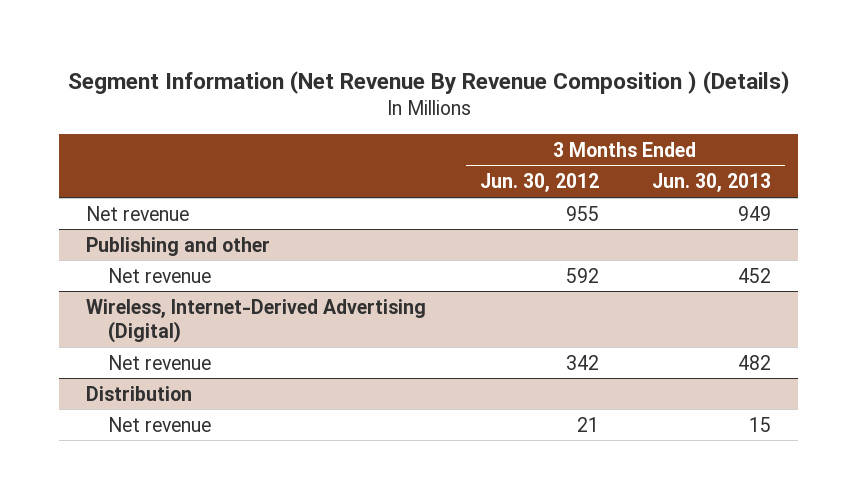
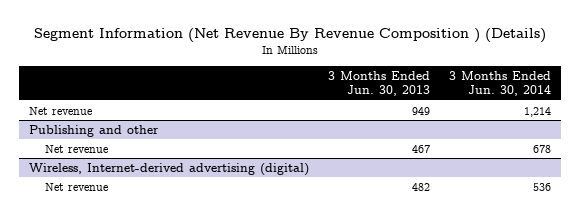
[479,173,599,193] Jun. 30, 2012 -> none
none -> [449,70,552,97] 3 Months Ended Jun. 30, 2014
[738,267,772,283] 452 -> [411,144,430,153] 467
[85,298,426,343] Wireless, Internet-Derived Advertising (Digital) -> [28,162,309,176] Wireless, Internet-derived advertising (digital)
[85,385,192,401] Distribution -> none
[108,416,212,432] Net revenue -> none

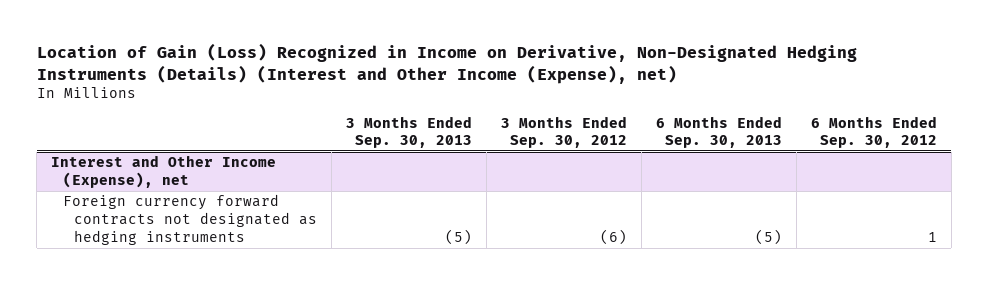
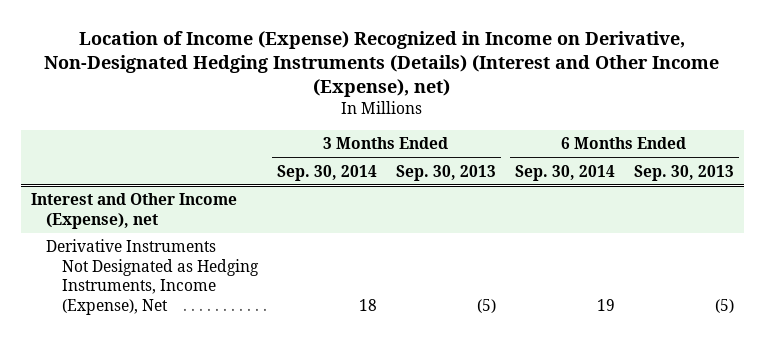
[36,43,857,84] Location of Gain (Loss) Recognized in Income on Derivative, Non-Designated Hedging Instruments (Details) (Interest and Other Income (Expense), net) -> [44,31,720,98] Location of Income (Expense) Recognized in Income on Derivative, Non-Designated Hedging Instruments (Details) (Interest and Other Income (Expense), net)
[501,115,628,149] 3 Months Ended Sep. 30, 2012 -> none
[810,115,937,149] 6 Months Ended Sep. 30, 2012 -> none
none -> [276,164,377,181] Sep. 30, 2014
none -> [514,164,615,181] Sep. 30, 2014
[62,194,318,245] Foreign currency forward contracts not designated as hedging instruments -> [46,239,259,316] Derivative Instruments Not Designated as Hedging Instruments, Income (Expense), Net

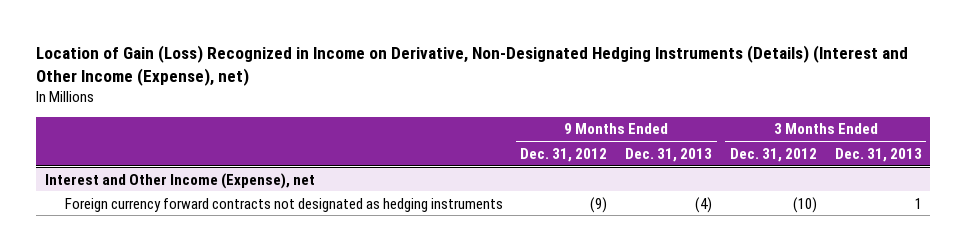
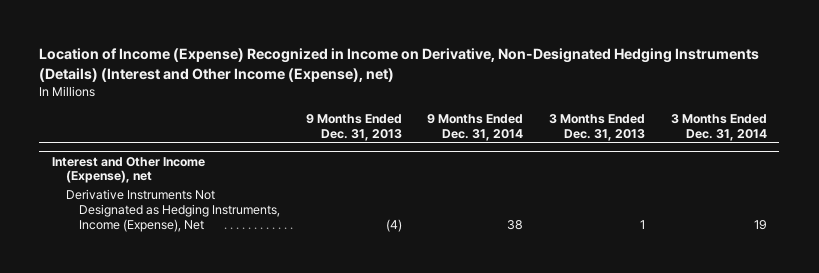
[35,44,908,86] Location of Gain (Loss) Recognized in Income on Derivative, Non-Designated Hedging Instruments (Details) (Interest and Other Income (Expense), net) -> [39,48,760,82] Location of Income (Expense) Recognized in Income on Derivative, Non-Designated Hedging Instruments (Details) (Interest and Other Income (Expense), net)
[520,147,608,162] Dec. 31, 2012 -> none
[729,147,817,162] Dec. 31, 2012 -> none
none -> [427,113,524,141] 9 Months Ended Dec. 31, 2014
none -> [670,113,767,141] 3 Months Ended Dec. 31, 2014
[64,197,503,212] Foreign currency forward contracts not designated as hedging instruments -> [65,189,281,232] Derivative Instruments Not Designated as Hedging Instruments, Income (Expense), Net

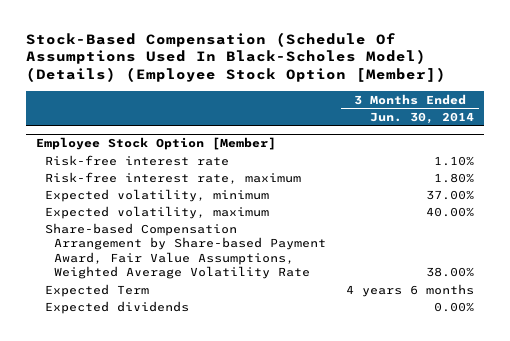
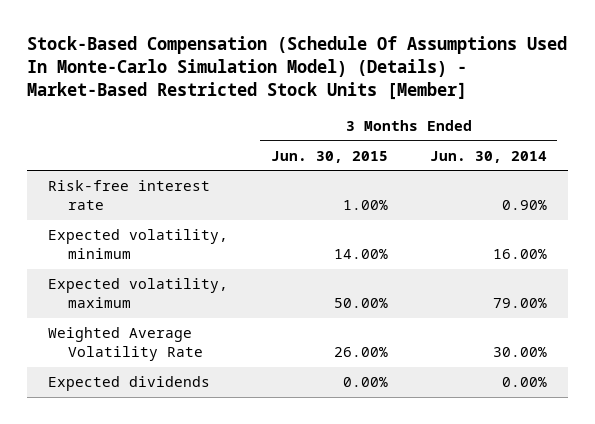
[25,31,446,83] Stock-Based Compensation (Schedule Of Assumptions Used In Black-Scholes Model) (Details) (Employee Stock Option [Member]) -> [27,36,568,100] Stock-Based Compensation (Schedule Of Assumptions Used In Monte-Carlo Simulation Model) (Details) - Market-Based Restricted Stock Units [Member]
none -> [270,150,388,163] Jun. 30, 2015
[35,137,276,151] Employee Stock Option [Member] -> none
[44,171,301,184] Risk-free interest rate, maximum -> none
[44,283,149,297] Expected Term -> none
[434,155,475,166] 1.10% -> [501,199,547,210] 0.90%
[426,189,475,200] 37.00% -> [492,248,547,259] 16.00%
[426,206,475,217] 40.00% -> [492,297,547,308] 79.00%
[44,222,326,280] Share-based Compensation Arrangement by Share-based Payment Award, Fair Value Assumptions, Weighted Average Volatility Rate -> [48,327,203,361] Weighted Average Volatility Rate
[426,267,475,278] 38.00% -> [492,346,547,357] 30.00%

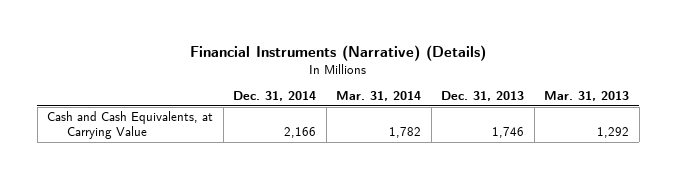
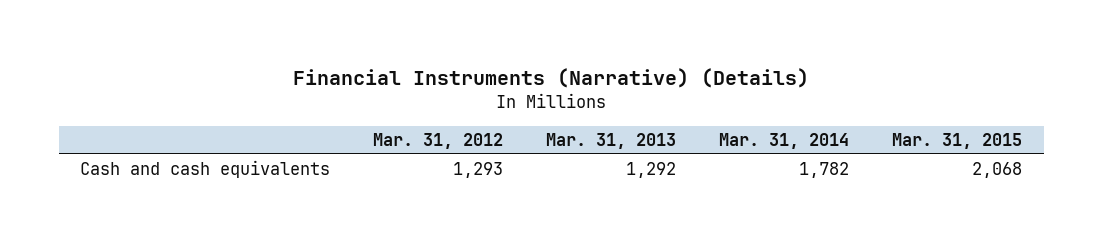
[233,91,317,102] Dec. 31, 2014 -> none
[441,91,525,102] Dec. 31, 2013 -> none
none -> [373,132,504,149] Mar. 31, 2012
none -> [892,132,1023,149] Mar. 31, 2015
[47,111,214,140] Cash and Cash Equivalents, at Carrying Value -> [80,160,331,179] Cash and cash equivalents

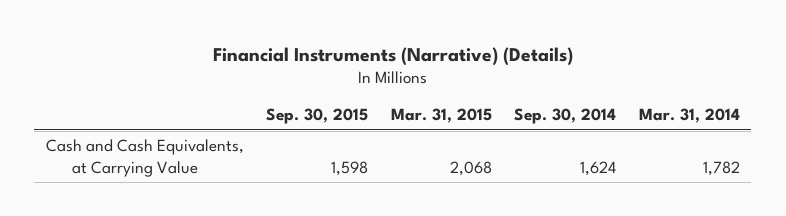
[373,132,504,149] Mar. 31, 2012 -> none
[546,132,677,149] Mar. 31, 2013 -> none
none -> [266,108,369,125] Sep. 30, 2015
none -> [514,108,617,125] Sep. 30, 2014
[80,160,331,179] Cash and cash equivalents -> [45,139,244,177] Cash and Cash Equivalents, at Carrying Value

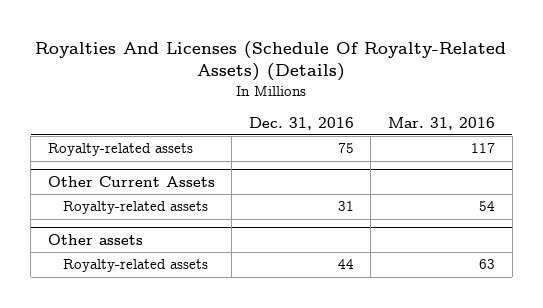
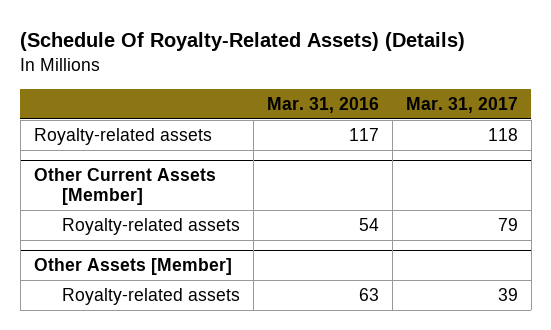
[35,40,507,82] Royalties And Licenses (Schedule Of Royalty-Related Assets) (Details) -> [20,32,466,52] (Schedule Of Royalty-Related Assets) (Details)
[248,116,354,130] Dec. 31, 2016 -> none
none -> [405,96,518,113] Mar. 31, 2017
[47,176,215,188] Other Current Assets -> [33,168,216,206] Other Current Assets [Member]
[47,234,143,246] Other assets -> [33,258,232,276] Other Assets [Member]

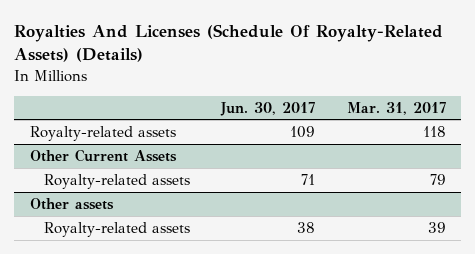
[20,32,466,52] (Schedule Of Royalty-Related Assets) (Details) -> [14,24,444,63] Royalties And Licenses (Schedule Of Royalty-Related Assets) (Details)
[266,96,379,113] Mar. 31, 2016 -> none
none -> [220,101,316,116] Jun. 30, 2017
[33,168,216,206] Other Current Assets [Member] -> [29,149,177,163] Other Current Assets
[33,258,232,276] Other Assets [Member] -> [29,198,114,211] Other assets

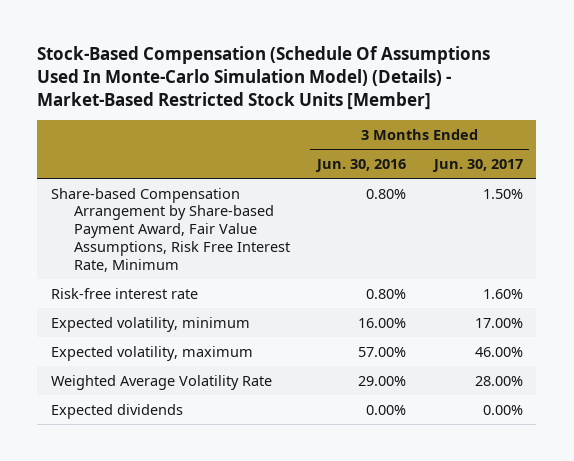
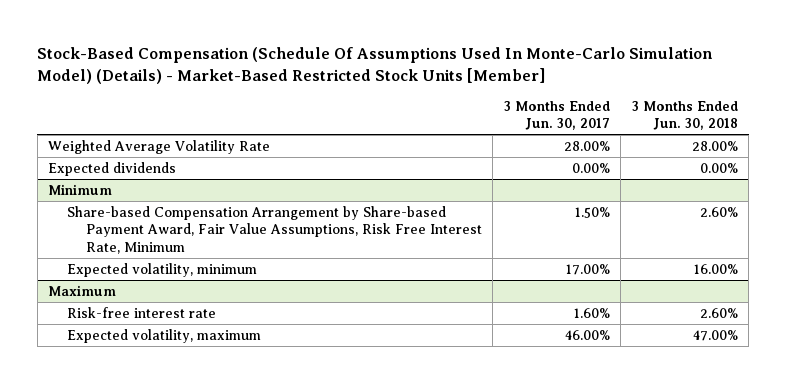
[315,159,407,173] Jun. 30, 2016 -> none
none -> [631,100,738,131] 3 Months Ended Jun. 30, 2018
[51,374,273,390] Weighted Average Volatility Rate -> [48,139,271,154] Weighted Average Volatility Rate
[51,403,184,419] Expected dividends -> [48,161,177,176] Expected dividends
none -> [48,183,113,195] Minimum
[51,287,199,299] Risk-free interest rate -> none
none -> [48,284,117,296] Maximum
none -> [66,306,216,318] Risk-free interest rate

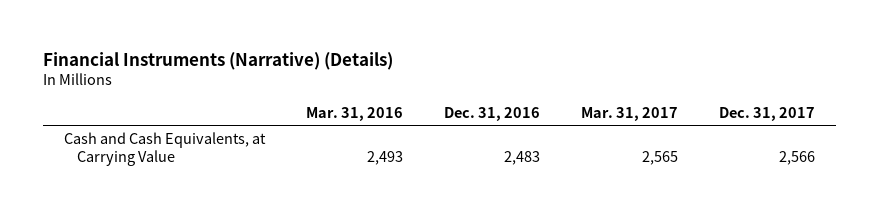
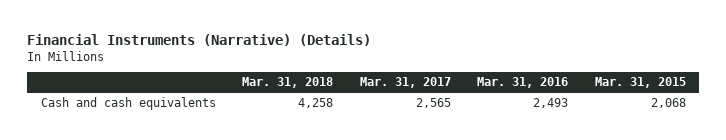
[443,106,540,121] Dec. 31, 2016 -> none
[719,106,816,121] Dec. 31, 2017 -> none
none -> [242,77,334,89] Mar. 31, 2018
none -> [594,77,686,89] Mar. 31, 2015
[63,131,266,166] Cash and Cash Equivalents, at Carrying Value -> [40,97,216,111] Cash and cash equivalents

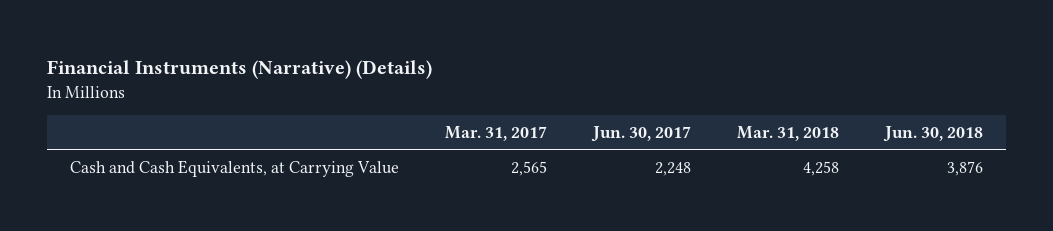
[477,77,569,89] Mar. 31, 2016 -> none
[594,77,686,89] Mar. 31, 2015 -> none
none -> [590,125,691,142] Jun. 30, 2017
none -> [882,125,983,142] Jun. 30, 2018
[40,97,216,111] Cash and cash equivalents -> [70,159,400,177] Cash and Cash Equivalents, at Carrying Value

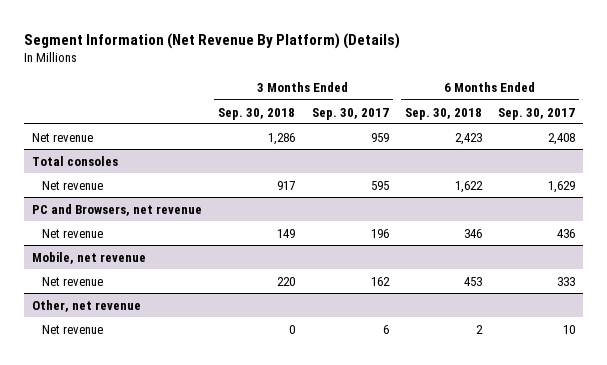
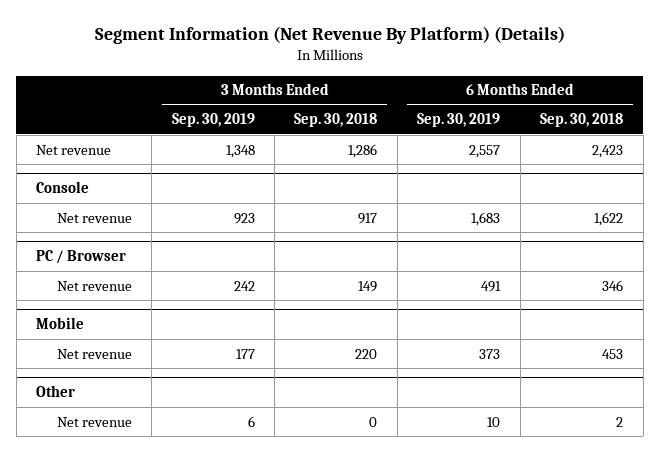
[311,107,389,120] Sep. 30, 2017 -> none
[498,107,576,120] Sep. 30, 2017 -> none
none -> [171,113,255,128] Sep. 30, 2019
none -> [417,113,501,128] Sep. 30, 2019
[32,155,119,166] Total consoles -> [36,181,90,194] Console
[32,203,203,216] PC and Browsers, net revenue -> [36,250,127,265] PC / Browser
[32,251,147,264] Mobile, net revenue -> [36,317,85,330] Mobile
[32,299,142,312] Other, net revenue -> [36,385,76,398] Other

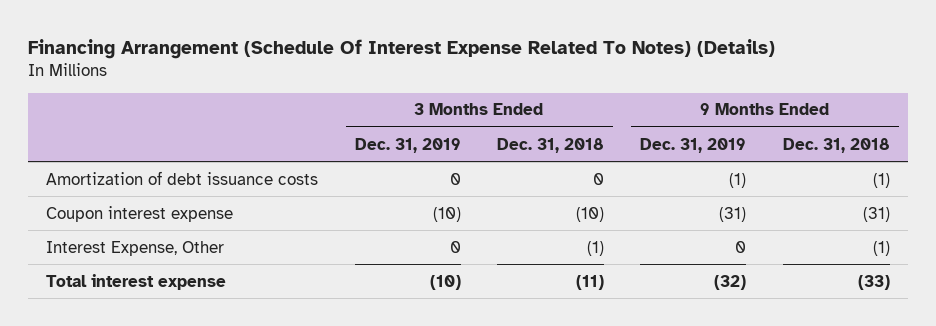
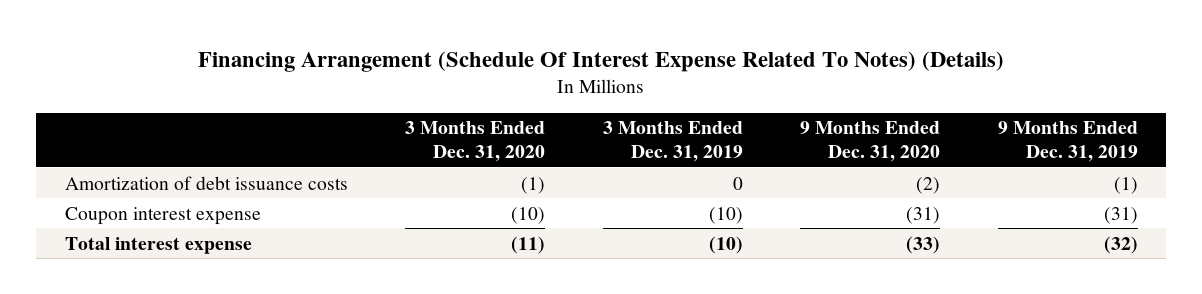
[497,137,605,153] Dec. 31, 2018 -> none
[782,137,890,153] Dec. 31, 2018 -> none
none -> [405,121,546,163] 3 Months Ended Dec. 31, 2020
none -> [800,121,941,163] 9 Months Ended Dec. 31, 2020
[46,240,225,256] Interest Expense, Other -> none

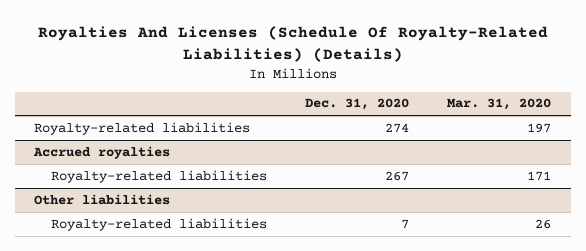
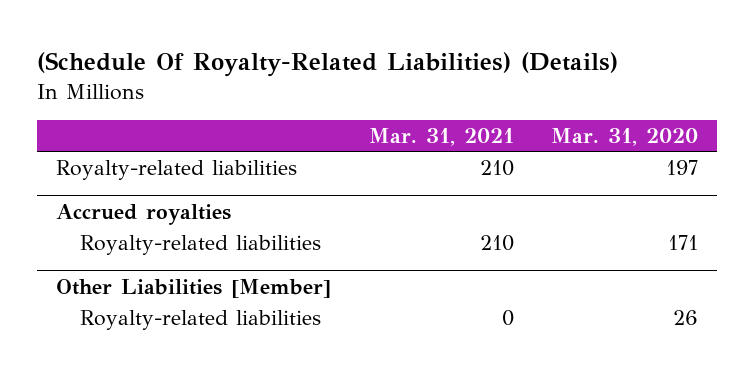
[37,25,548,62] Royalties And Licenses (Schedule Of Royalty-Related Liabilities) (Details) -> [36,52,618,78] (Schedule Of Royalty-Related Liabilities) (Details)
[305,98,410,111] Dec. 31, 2020 -> none
none -> [368,128,514,147] Mar. 31, 2021
[34,193,171,205] Other liabilities -> [55,278,331,298] Other Liabilities [Member]

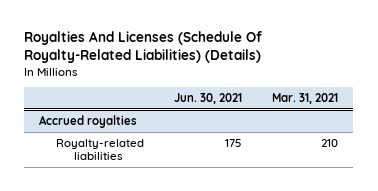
[36,52,618,78] (Schedule Of Royalty-Related Liabilities) (Details) -> [24,31,263,64] Royalties And Licenses (Schedule Of Royalty-Related Liabilities) (Details)
[551,128,699,147] Mar. 31, 2020 -> none
none -> [174,93,243,105] Jun. 30, 2021
[55,159,297,180] Royalty-related liabilities -> none
[55,278,331,298] Other Liabilities [Member] -> none
[79,309,321,330] Royalty-related liabilities -> none

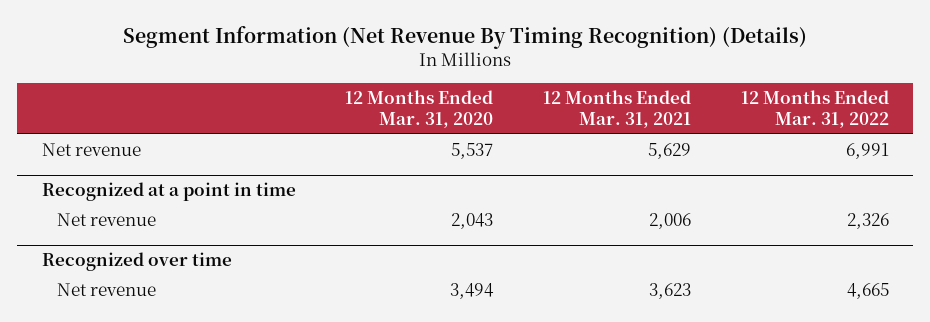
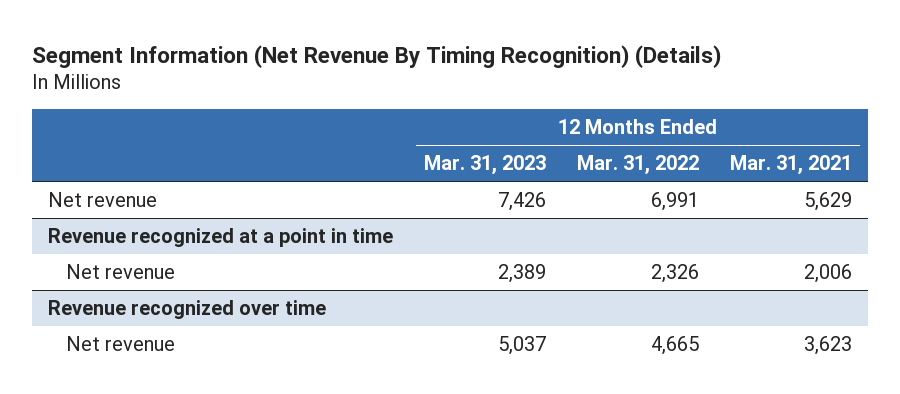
[345,90,494,129] 12 Months Ended Mar. 31, 2020 -> none
none -> [423,155,546,176] Mar. 31, 2023
[41,182,296,202] Recognized at a point in time -> [47,228,393,248] Revenue recognized at a point in time
[41,252,232,272] Recognized over time -> [47,300,326,320] Revenue recognized over time

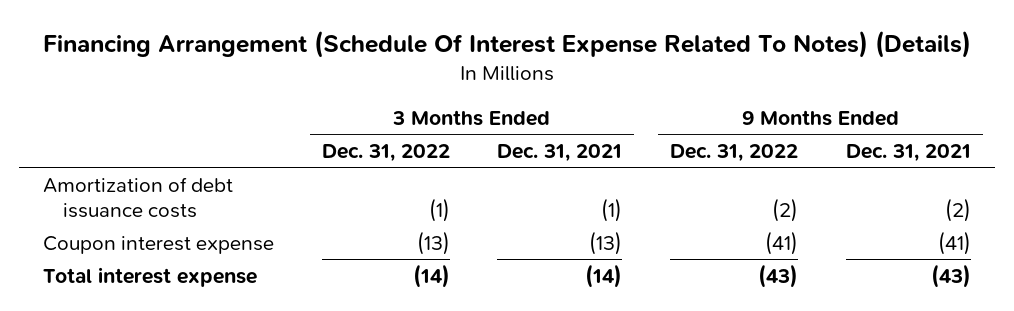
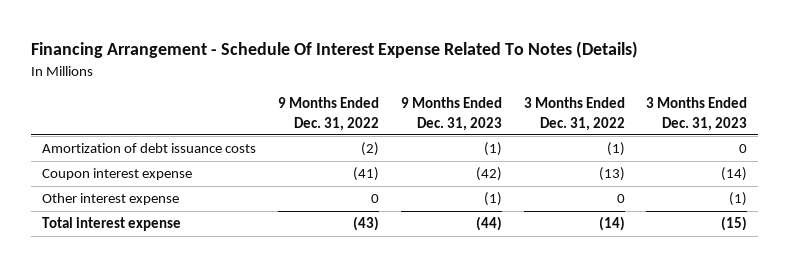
[42,29,971,58] Financing Arrangement (Schedule Of Interest Expense Related To Notes) (Details) -> [31,41,639,59] Financing Arrangement - Schedule Of Interest Expense Related To Notes (Details)
[497,144,623,163] Dec. 31, 2021 -> none
[845,144,971,163] Dec. 31, 2021 -> none
none -> [400,97,502,131] 9 Months Ended Dec. 31, 2023
none -> [646,97,748,131] 3 Months Ended Dec. 31, 2023
none -> [42,193,180,206] Other interest expense

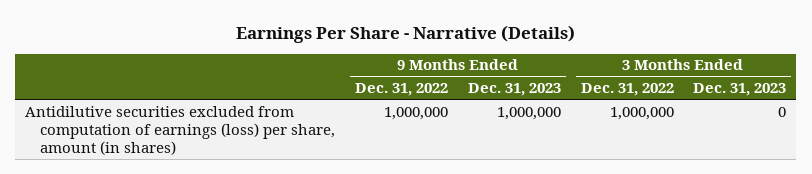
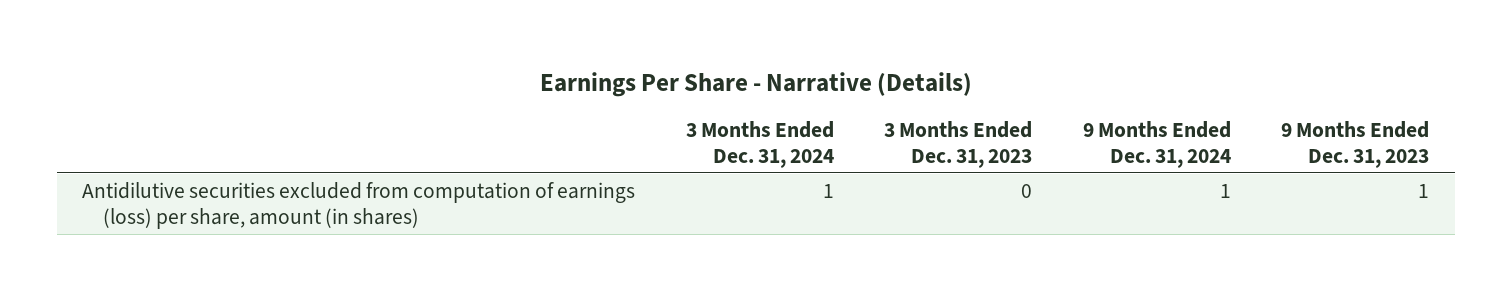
[355,83,449,97] Dec. 31, 2022 -> none
[580,83,674,97] Dec. 31, 2022 -> none
none -> [685,120,834,168] 3 Months Ended Dec. 31, 2024
none -> [1082,120,1231,168] 9 Months Ended Dec. 31, 2024
[496,106,561,120] 1,000,000 -> [1418,184,1430,199] 1

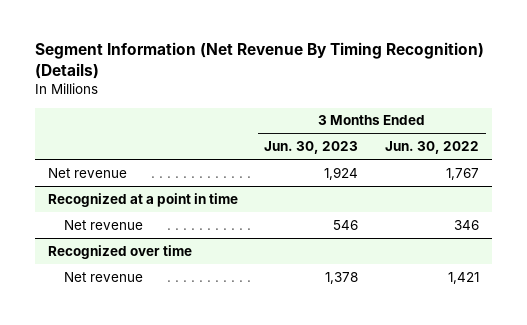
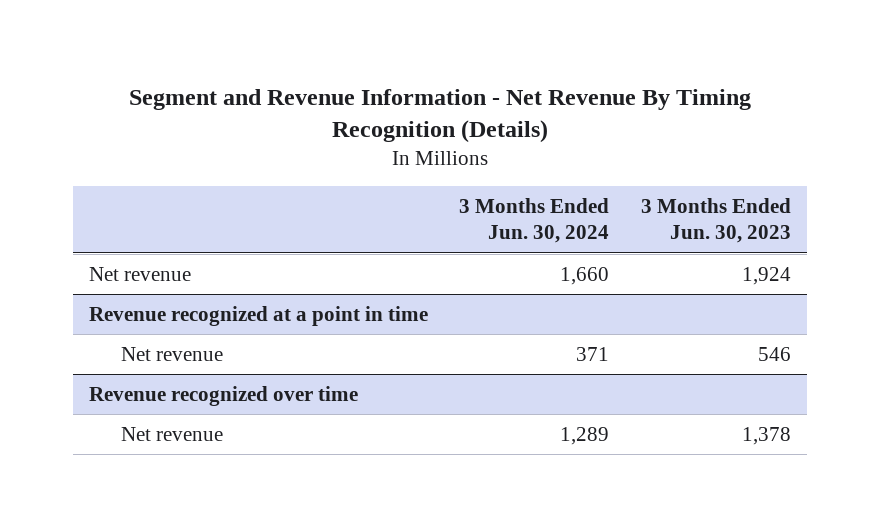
[34,42,484,80] Segment Information (Net Revenue By Timing Recognition) (Details) -> [128,88,751,144] Segment and Revenue Information - Net Revenue By Timing Recognition (Details)
[385,141,480,155] Jun. 30, 2022 -> none
none -> [459,197,610,244] 3 Months Ended Jun. 30, 2024
[47,192,238,207] Recognized at a point in time -> [88,305,428,326] Revenue recognized at a point in time
[47,244,192,259] Recognized over time -> [88,385,358,406] Revenue recognized over time

